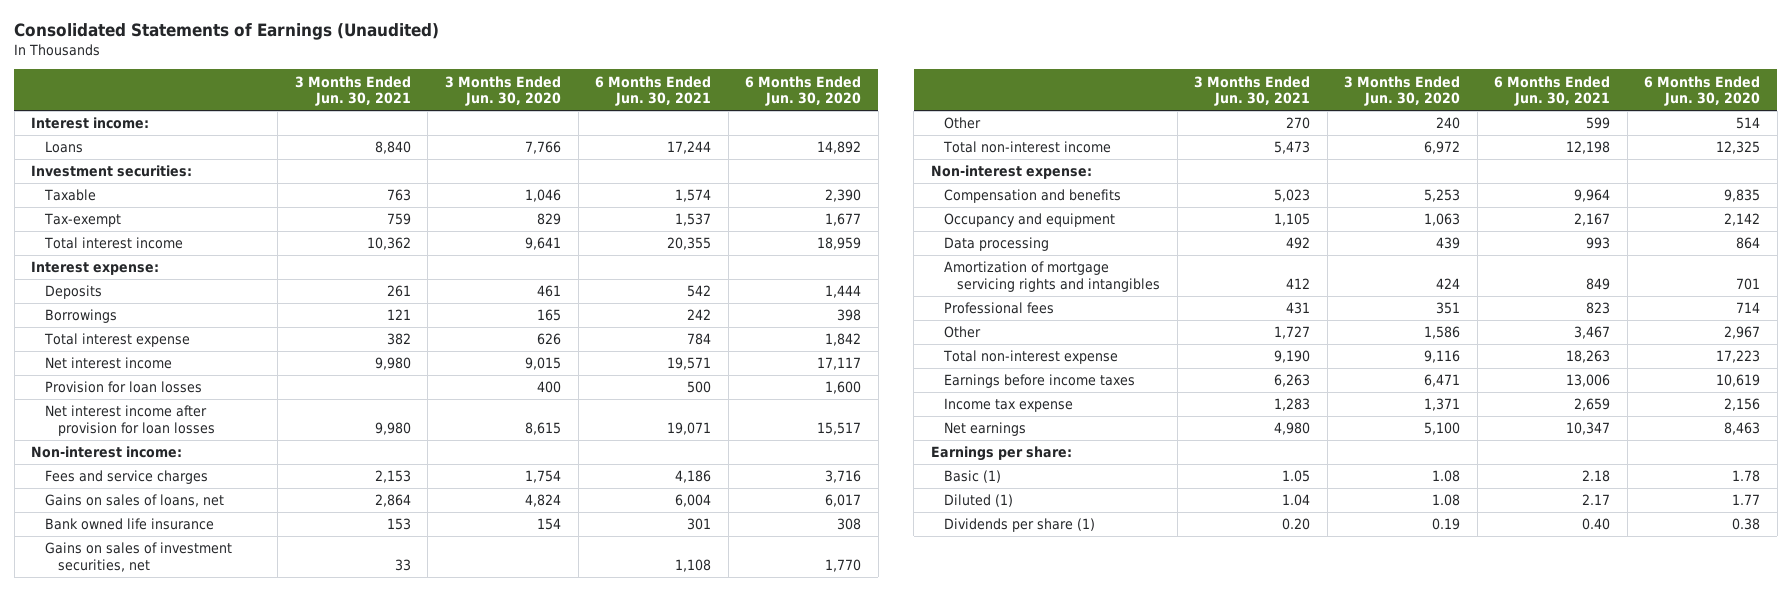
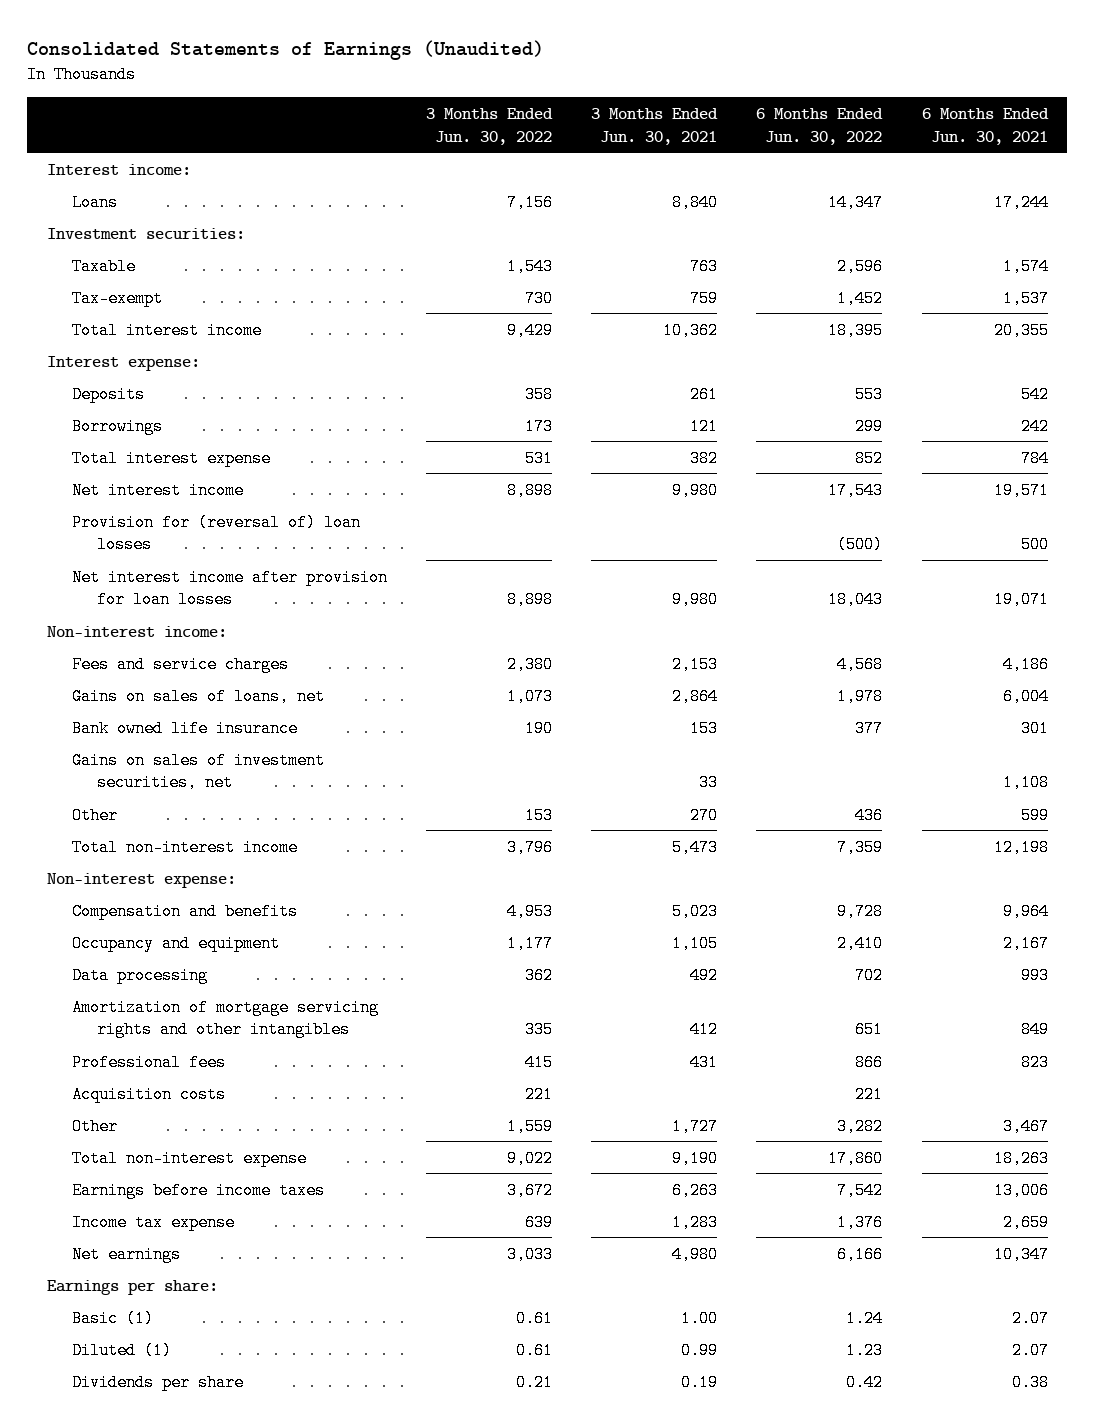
[444,75,561,107] 3 Months Ended Jun. 30, 2020 -> none
[745,75,862,107] 6 Months Ended Jun. 30, 2020 -> none
none -> [425,107,553,145] 3 Months Ended Jun. 30, 2022
none -> [756,107,884,145] 6 Months Ended Jun. 30, 2022
[44,381,202,394] Provision for loan losses -> [71,513,361,554] Provision for (reversal of) loan losses
[943,261,1161,292] Amortization of mortgage servicing rights and intangibles -> [71,998,379,1039] Amortization of mortgage servicing rights and other intangibles
none -> [71,1085,226,1103] Acquisition costs
[1282,470,1311,483] 1.05 -> [681,1309,719,1327] 1.00
[1582,470,1611,483] 2.18 -> [1011,1309,1049,1327] 2.07
[1282,494,1311,507] 1.04 -> [681,1341,719,1359] 0.99
[1582,494,1611,506] 2.17 -> [1011,1341,1049,1359] 2.07
[943,518,1095,533] Dividends per share (1) -> [71,1373,244,1391] Dividends per share
[1282,518,1311,531] 0.20 -> [681,1373,719,1391] 0.19
[1582,518,1611,531] 0.40 -> [1011,1373,1049,1391] 0.38

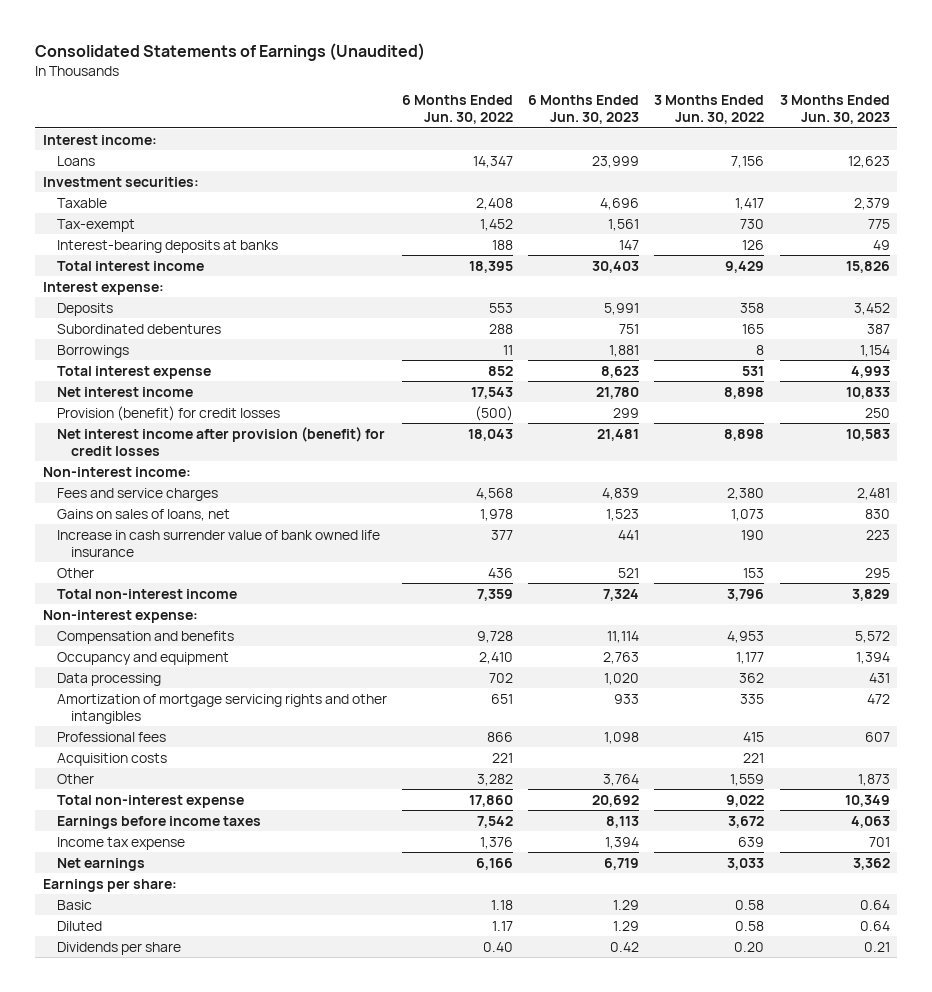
[591,107,719,145] 3 Months Ended Jun. 30, 2021 -> none
[921,107,1049,145] 6 Months Ended Jun. 30, 2021 -> none
none -> [528,95,640,125] 6 Months Ended Jun. 30, 2023
none -> [779,95,890,125] 3 Months Ended Jun. 30, 2023
[506,257,553,275] 1,543 -> [735,197,765,210] 1,417
[837,257,884,275] 2,596 -> [476,197,514,210] 2,408
none -> [56,239,278,253] Interest-bearing deposits at banks
none -> [56,323,221,334] Subordinated debentures
[524,417,553,435] 173 -> [756,344,765,355] 8
[855,417,884,435] 299 -> [503,344,514,355] 11
[71,513,361,554] Provision for (reversal of) loan losses -> [56,405,280,421] Provision (benefit) for credit losses
[71,568,388,609] Net interest income after provision for loan losses -> [56,426,385,456] Net interest income after provision (benefit) for credit losses
[71,751,325,792] Gains on sales of investment securities, net -> none
[71,719,298,737] Bank owned life insurance -> [56,529,380,557] Increase in cash surrender value of bank owned life insurance
[71,1309,154,1327] Basic (1) -> [56,899,92,910] Basic
[515,1309,553,1327] 0.61 -> [735,899,765,910] 0.58
[846,1309,884,1327] 1.24 -> [491,899,514,910] 1.18
[71,1341,172,1359] Diluted (1) -> [56,920,102,931] Diluted
[515,1341,553,1359] 0.61 -> [735,920,765,931] 0.58
[846,1341,884,1359] 1.23 -> [492,920,514,931] 1.17
[515,1373,553,1391] 0.21 -> [734,941,765,952] 0.20
[846,1373,884,1391] 0.42 -> [483,941,514,952] 0.40

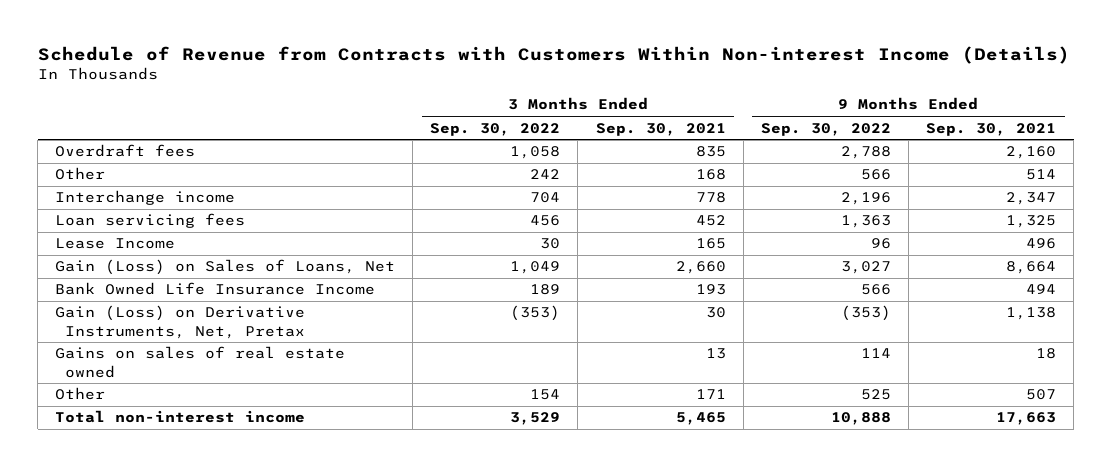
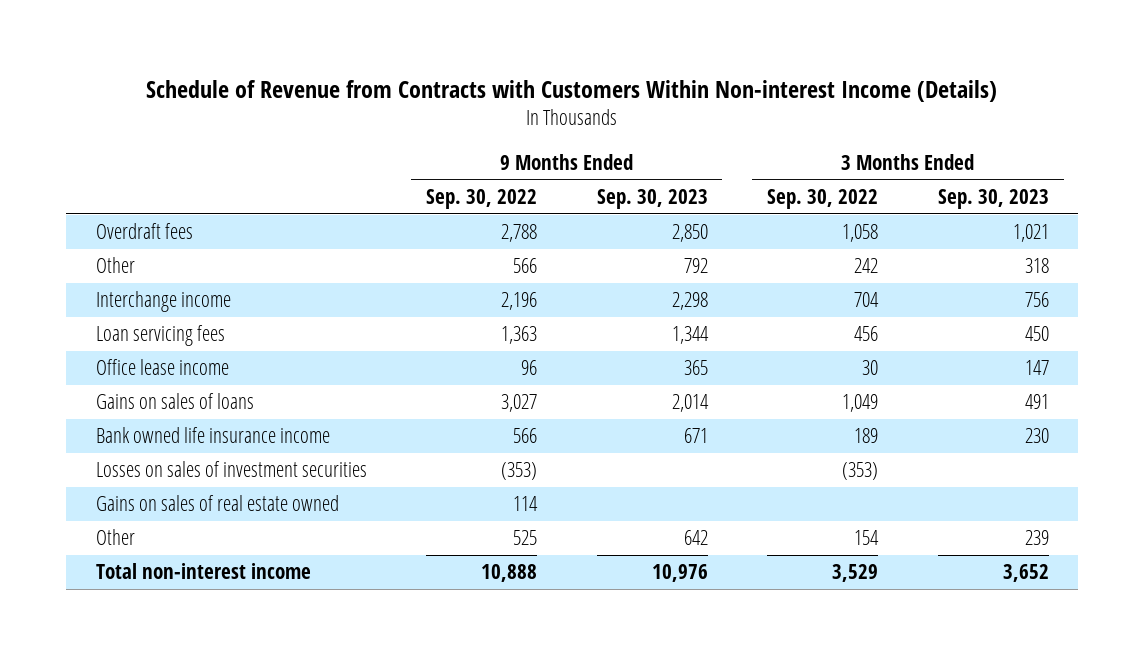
[595,122,726,136] Sep. 30, 2021 -> none
[925,122,1056,136] Sep. 30, 2021 -> none
none -> [596,188,708,209] Sep. 30, 2023
none -> [937,188,1049,209] Sep. 30, 2023
[55,238,176,250] Lease Income -> [95,359,229,376] Office lease income
[55,259,396,276] Gain (Loss) on Sales of Loans, Net -> [95,393,254,410] Gains on sales of loans
[55,282,376,296] Bank Owned Life Insurance Income -> [95,427,330,444] Bank owned life insurance income
[55,305,306,339] Gain (Loss) on Derivative Instruments, Net, Pretax -> [95,461,367,478] Losses on sales of investment securities

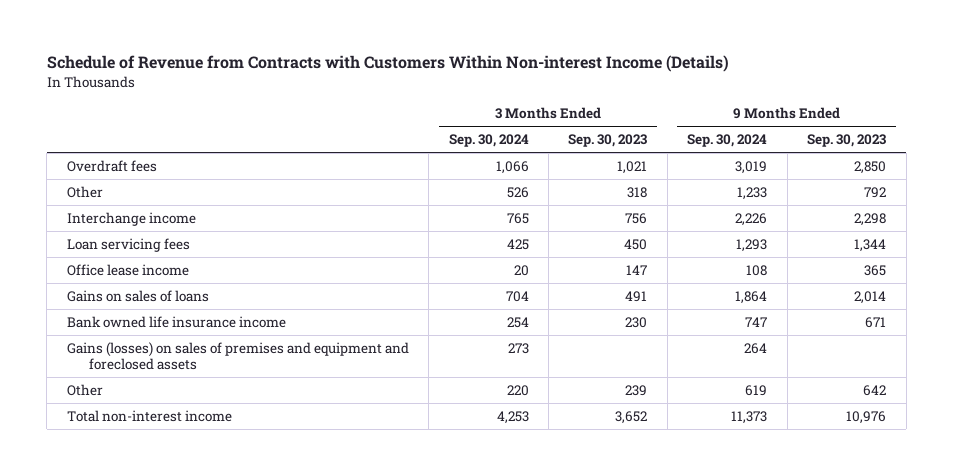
[426,188,538,209] Sep. 30, 2022 -> none
[767,188,879,209] Sep. 30, 2022 -> none
none -> [448,134,529,148] Sep. 30, 2024
none -> [687,134,768,148] Sep. 30, 2024
[95,461,367,478] Losses on sales of investment securities -> none
[95,495,339,512] Gains on sales of real estate owned -> [66,341,409,371] Gains (losses) on sales of premises and equipment and foreclosed assets

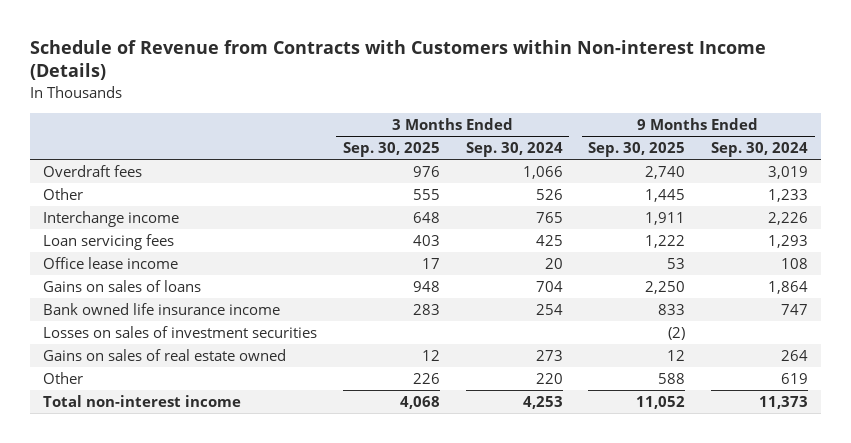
[46,55,729,73] Schedule of Revenue from Contracts with Customers Within Non-interest Income (Details) -> [29,39,766,81] Schedule of Revenue from Contracts with Customers within Non-interest Income (Details)
[568,134,648,148] Sep. 30, 2023 -> none
[807,134,887,148] Sep. 30, 2023 -> none
none -> [342,142,440,158] Sep. 30, 2025
none -> [588,142,686,158] Sep. 30, 2025
none -> [42,326,317,339] Losses on sales of investment securities
[66,341,409,371] Gains (losses) on sales of premises and equipment and foreclosed assets -> [42,349,286,362] Gains on sales of real estate owned

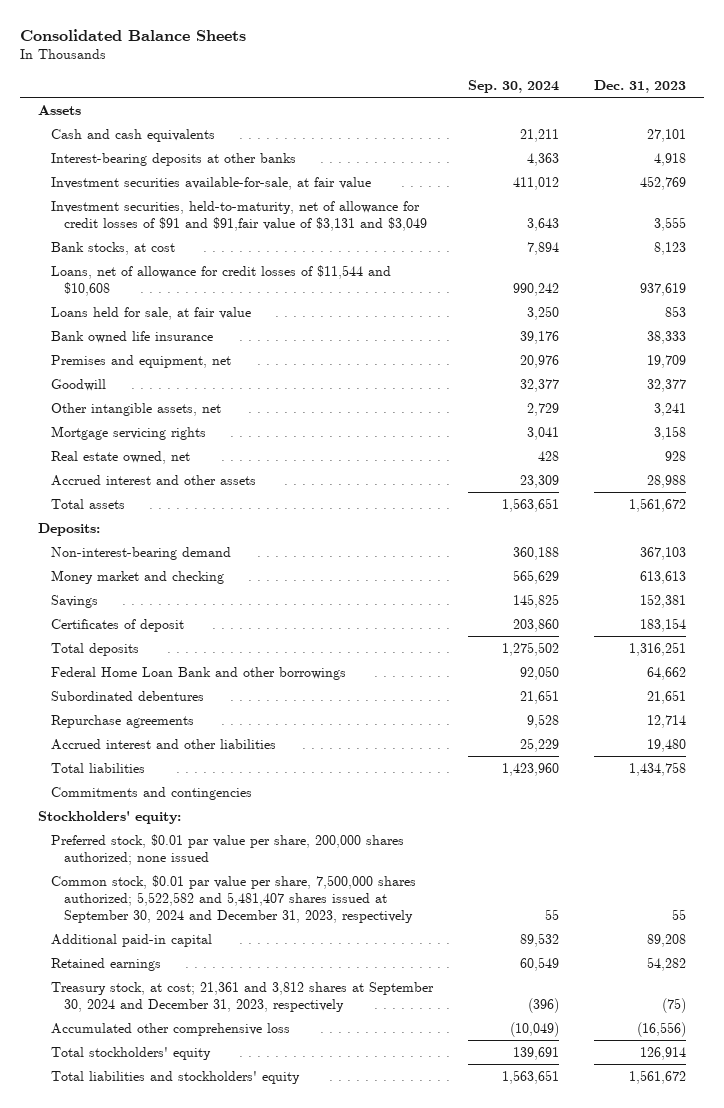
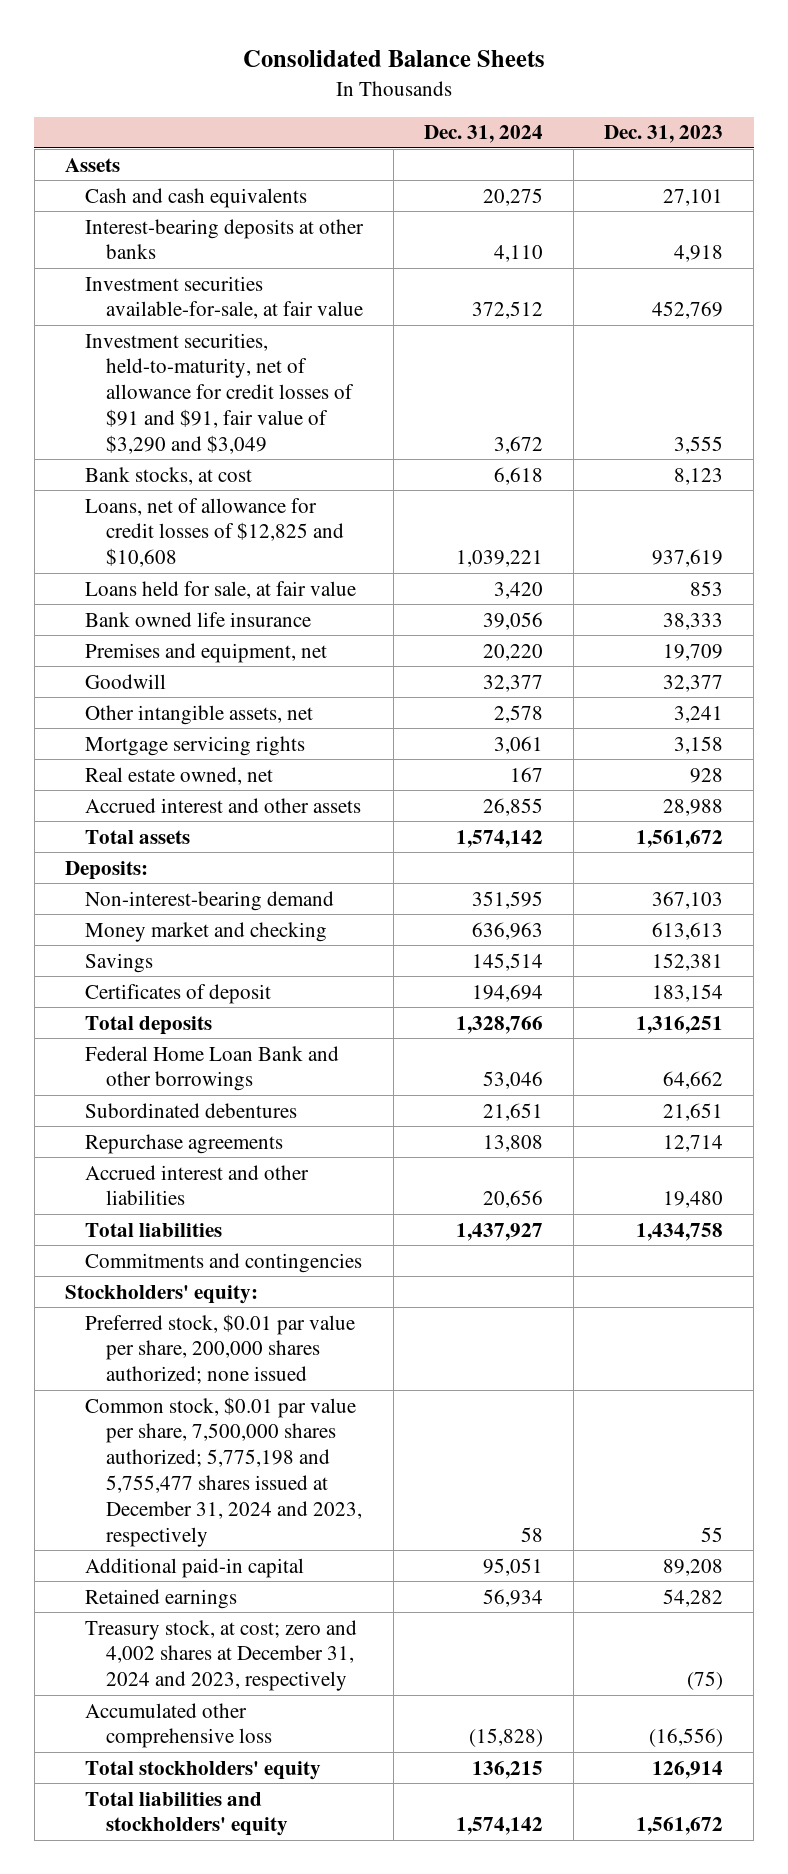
[467,79,559,93] Sep. 30, 2024 -> none
none -> [424,125,544,144] Dec. 31, 2024
[50,200,427,231] Investment securities, held-to-maturity, net of allowance for credit losses of $91 and $91,fair value of $3,131 and $3,049 -> [85,332,355,454] Investment securities, held-to-maturity, net of allowance for credit losses of $91 and $91, fair value of $3,290 and $3,049
[50,264,391,296] Loans, net of allowance for credit losses of $11,544 and $10,608 -> [85,497,345,568] Loans, net of allowance for credit losses of $12,825 and $10,608
[50,874,416,923] Common stock, $0.01 par value per share, 7,500,000 shares authorized; 5,522,582 and 5,481,407 shares issued at September 30, 2024 and December 31, 2023, respectively -> [85,1396,363,1547] Common stock, $0.01 par value per share, 7,500,000 shares authorized; 5,775,198 and 5,755,477 shares issued at December 31, 2024 and 2023, respectively
[50,981,434,1012] Treasury stock, at cost; 21,361 and 3,812 shares at September 30, 2024 and December 31, 2023, respectively -> [85,1619,358,1692] Treasury stock, at cost; zero and 4,002 shares at December 31, 2024 and 2023, respectively

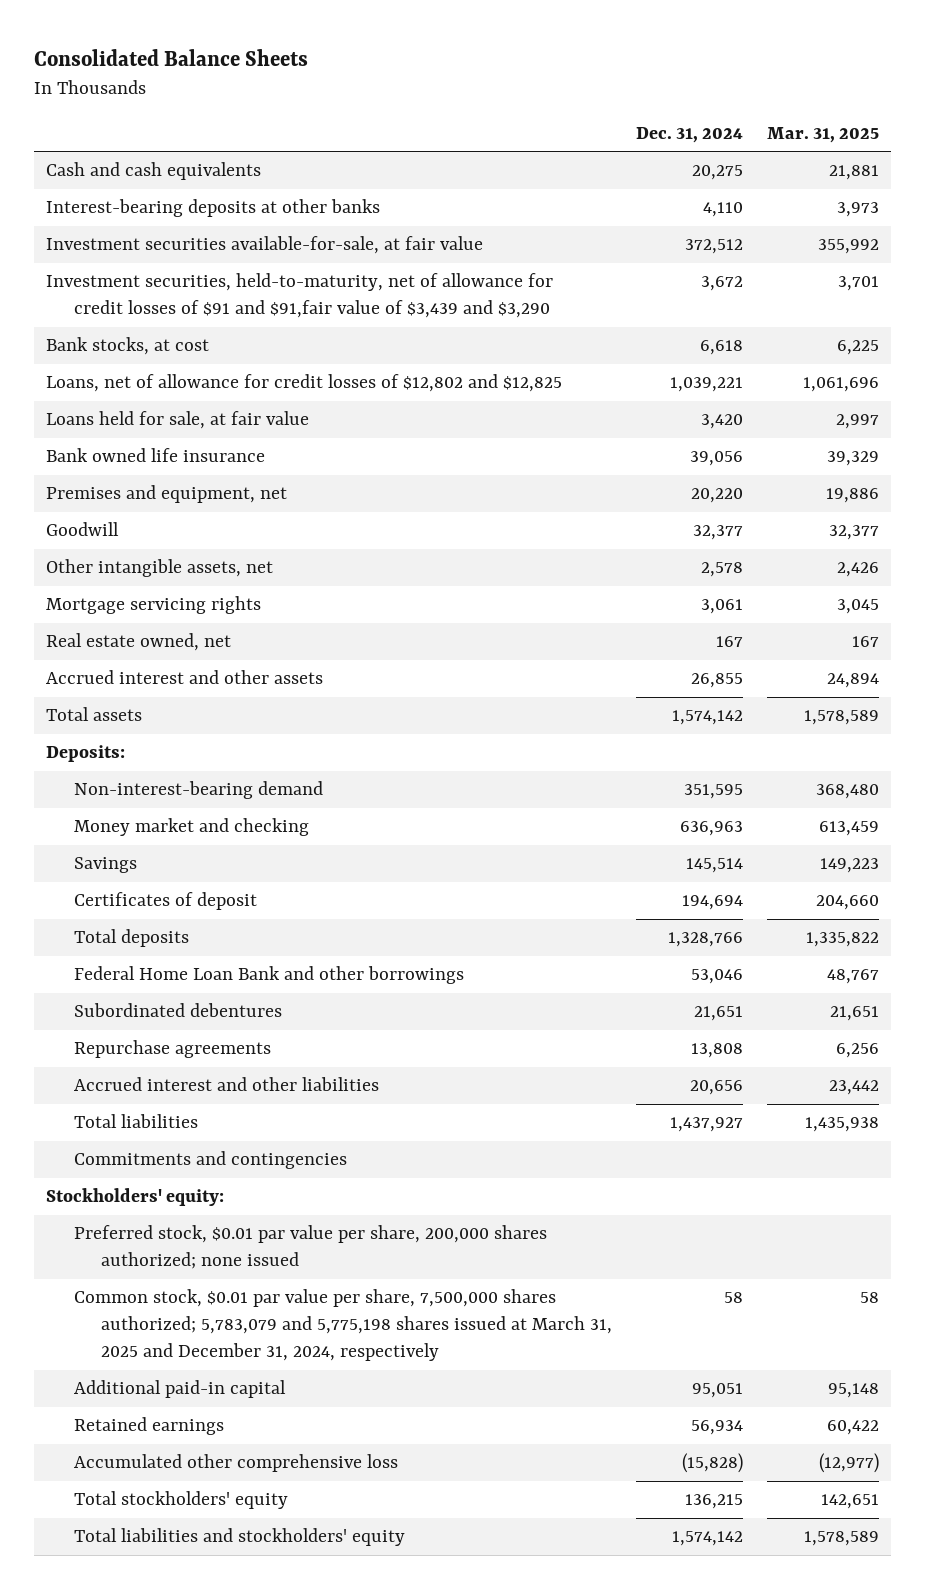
[604,125,724,144] Dec. 31, 2023 -> none
none -> [767,126,880,143] Mar. 31, 2025
[64,157,120,172] Assets -> none
[85,332,355,454] Investment securities, held-to-maturity, net of allowance for credit losses of $91 and $91, fair value of $3,290 and $3,049 -> [45,273,553,319] Investment securities, held-to-maturity, net of allowance for credit losses of $91 and $91,fair value of $3,439 and $3,290
[85,497,345,568] Loans, net of allowance for credit losses of $12,825 and $10,608 -> [45,374,562,393] Loans, net of allowance for credit losses of $12,802 and $12,825
[85,1396,363,1547] Common stock, $0.01 par value per share, 7,500,000 shares authorized; 5,775,198 and 5,755,477 shares issued at December 31, 2024 and 2023, respectively -> [73,1289,613,1362] Common stock, $0.01 par value per share, 7,500,000 shares authorized; 5,783,079 and 5,775,198 shares issued at March 31, 2025 and December 31, 2024, respectively
[85,1619,358,1692] Treasury stock, at cost; zero and 4,002 shares at December 31, 2024 and 2023, respectively -> none

